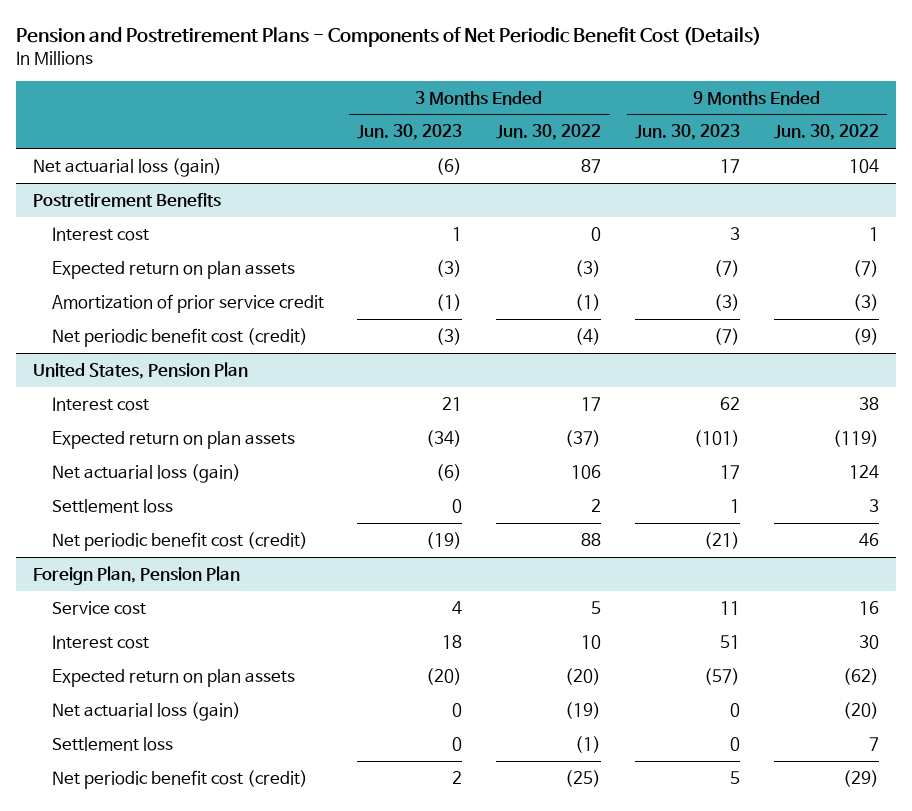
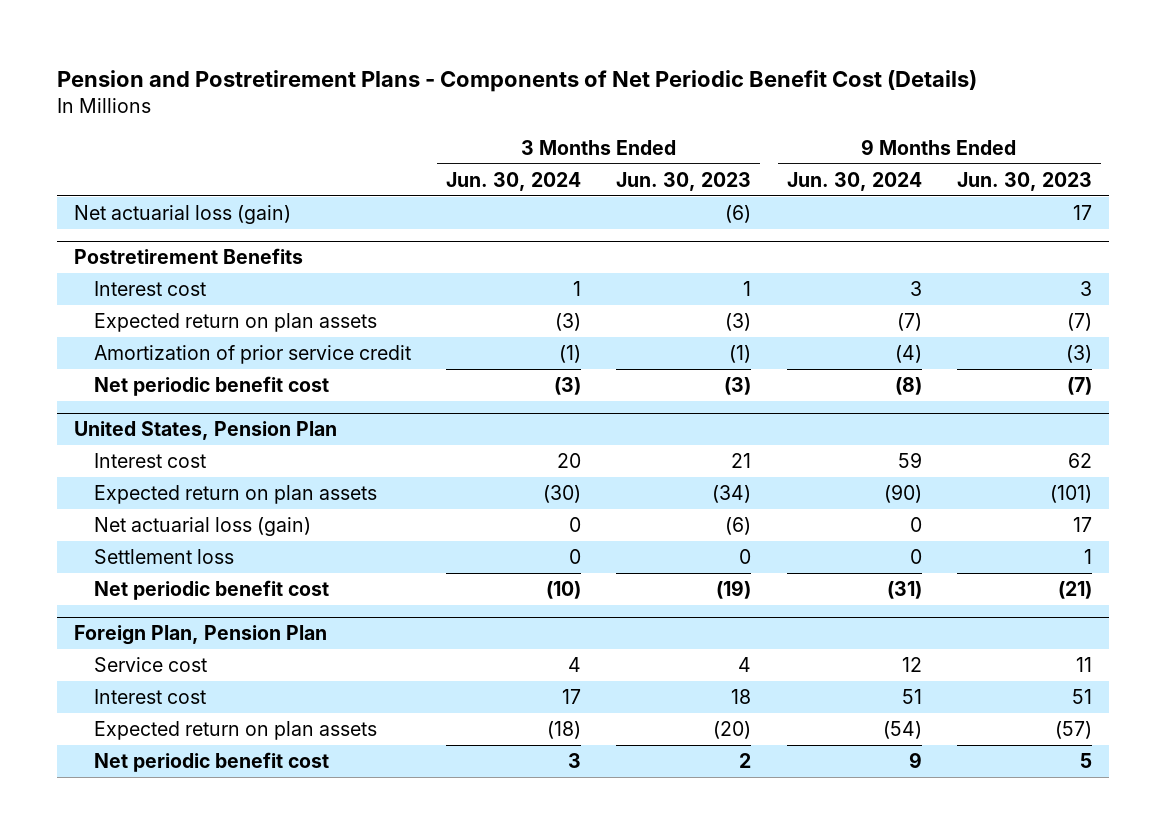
[496,124,602,141] Jun. 30, 2022 -> none
[773,124,879,141] Jun. 30, 2022 -> none
none -> [446,171,582,191] Jun. 30, 2024
none -> [786,171,922,191] Jun. 30, 2024
[51,327,308,347] Net periodic benefit cost (credit) -> [93,375,329,396] Net periodic benefit cost
[51,531,308,551] Net periodic benefit cost (credit) -> [93,579,329,600] Net periodic benefit cost
[51,701,241,721] Net actuarial loss (gain) -> none
[51,736,173,751] Settlement loss -> none
[51,769,308,789] Net periodic benefit cost (credit) -> [93,751,329,772] Net periodic benefit cost

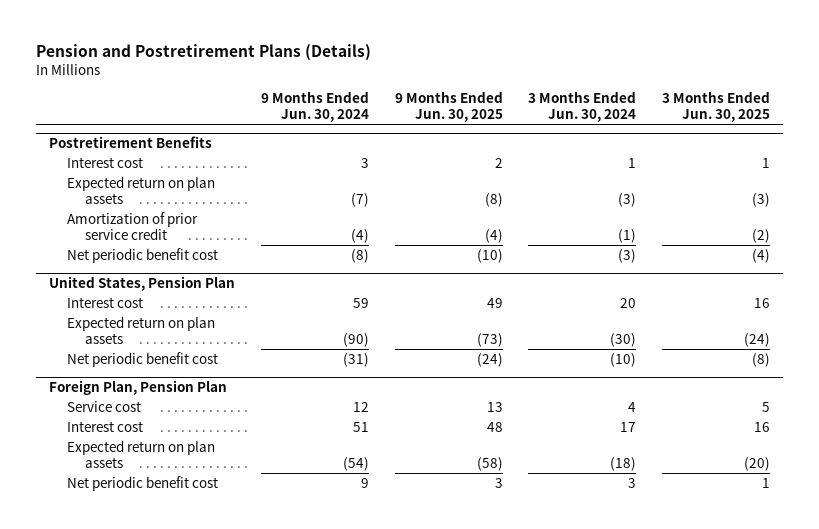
[56,69,977,92] Pension and Postretirement Plans - Components of Net Periodic Benefit Cost (Details) -> [36,43,372,61] Pension and Postretirement Plans (Details)
[616,171,752,191] Jun. 30, 2023 -> none
[956,171,1092,191] Jun. 30, 2023 -> none
none -> [394,91,503,123] 9 Months Ended Jun. 30, 2025
none -> [662,91,771,123] 3 Months Ended Jun. 30, 2025
[74,204,292,224] Net actuarial loss (gain) -> none
[93,516,311,536] Net actuarial loss (gain) -> none
[93,548,234,564] Settlement loss -> none

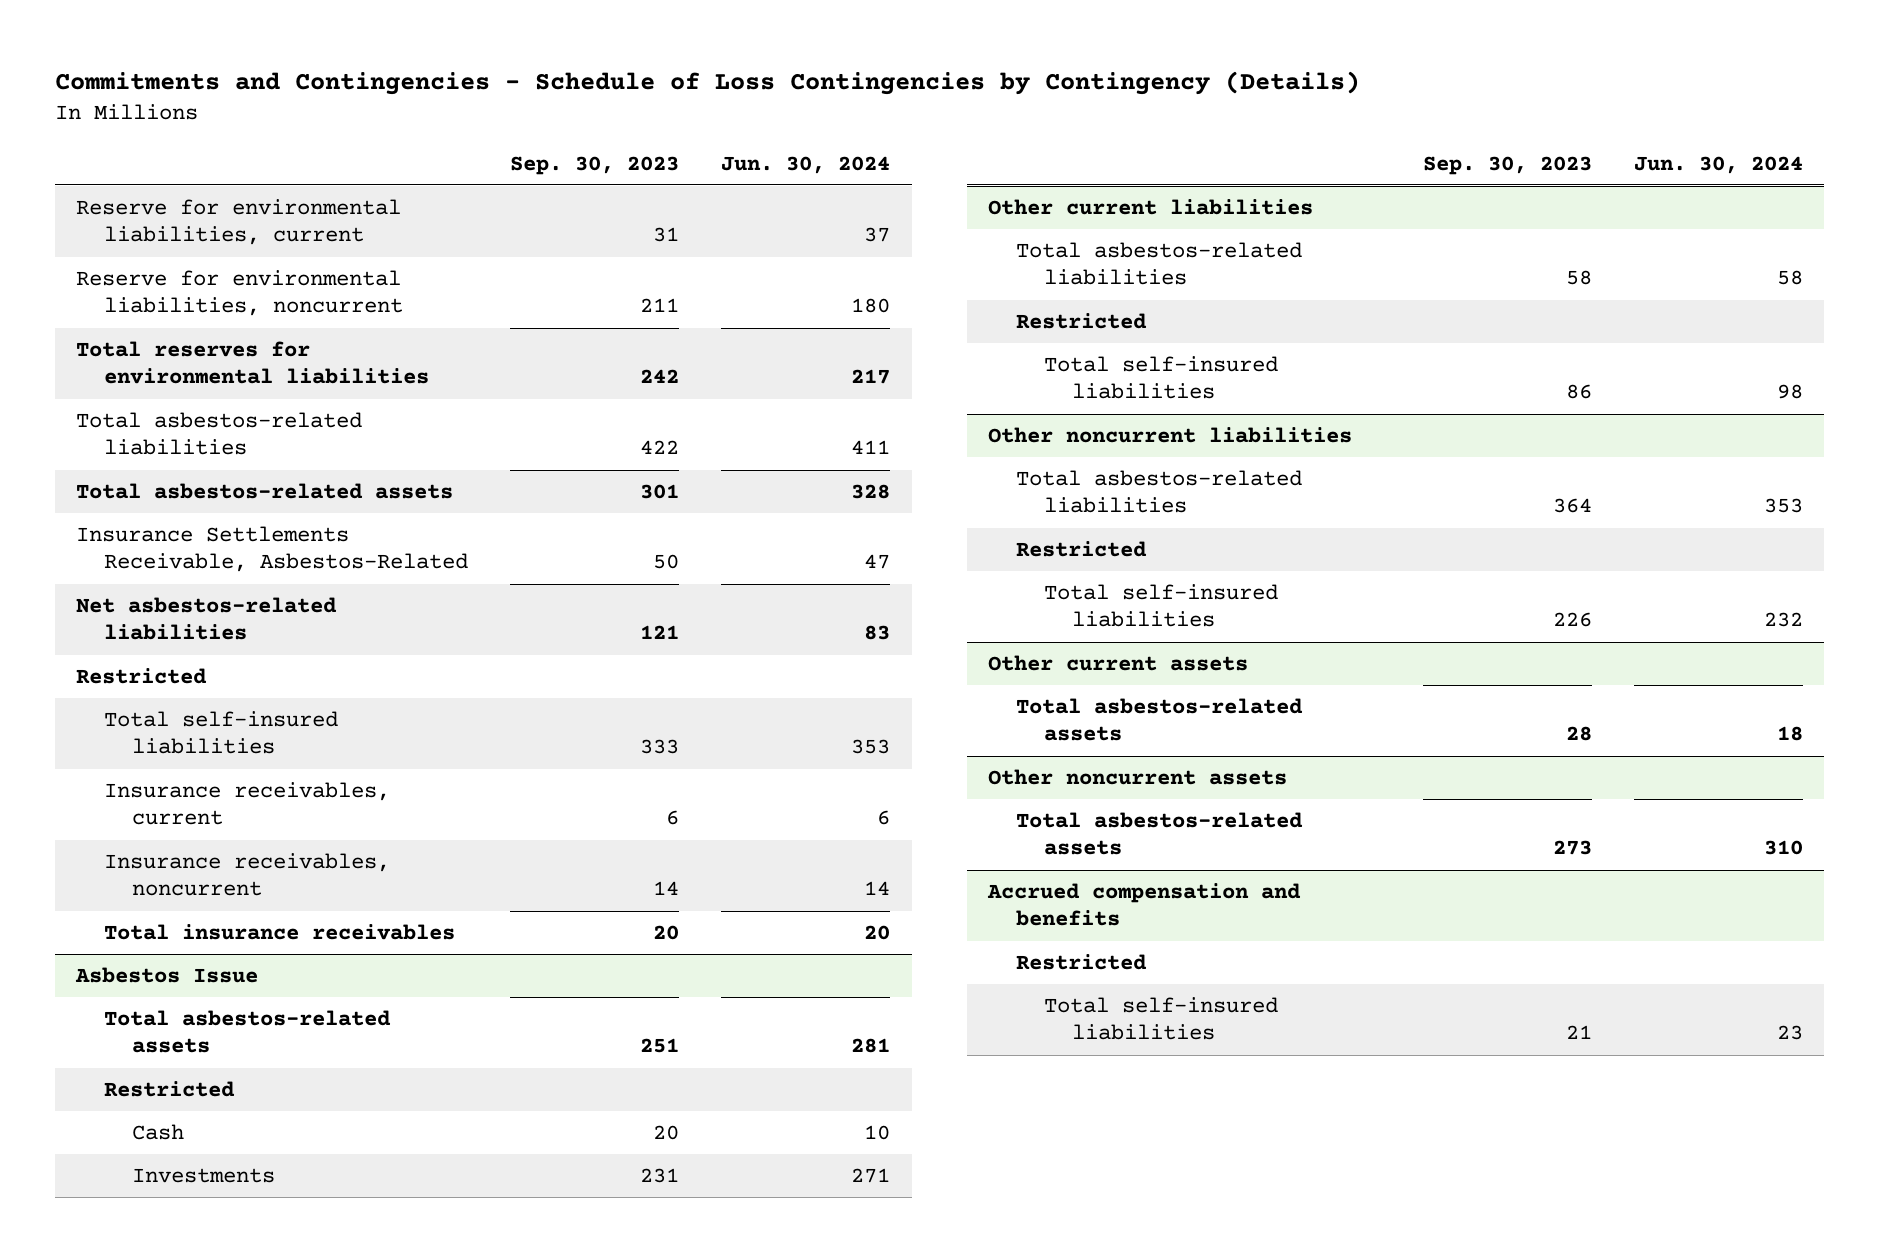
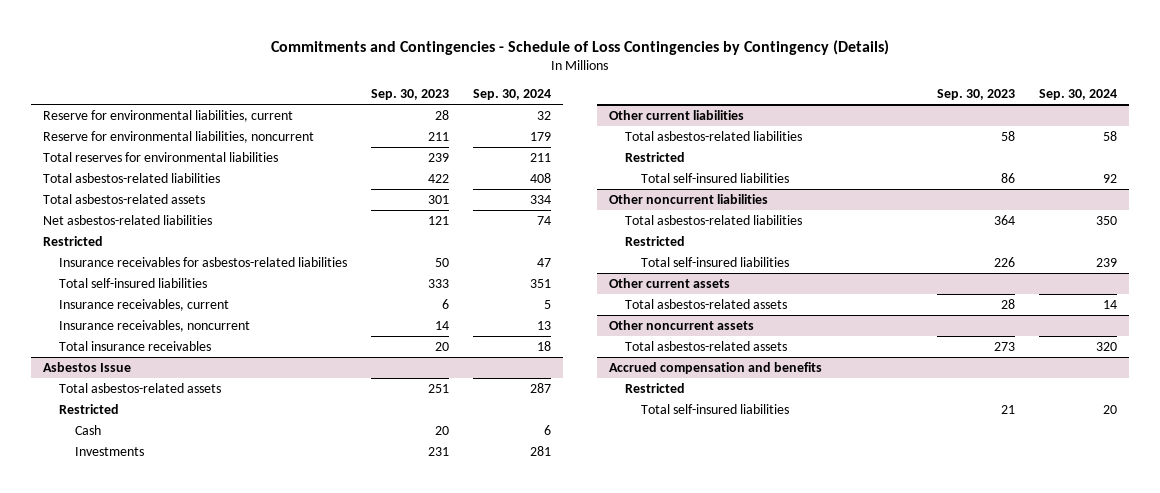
[721,155,891,174] Jun. 30, 2024 -> none
none -> [473,89,552,101] Sep. 30, 2024
[653,227,680,243] 31 -> [434,109,449,120] 28
[640,369,680,384] 242 -> [427,152,449,162] 239
[75,526,468,573] Insurance Settlements Receivable, Asbestos-Related -> none
none -> [58,256,347,267] Insurance receivables for asbestos-related liabilities

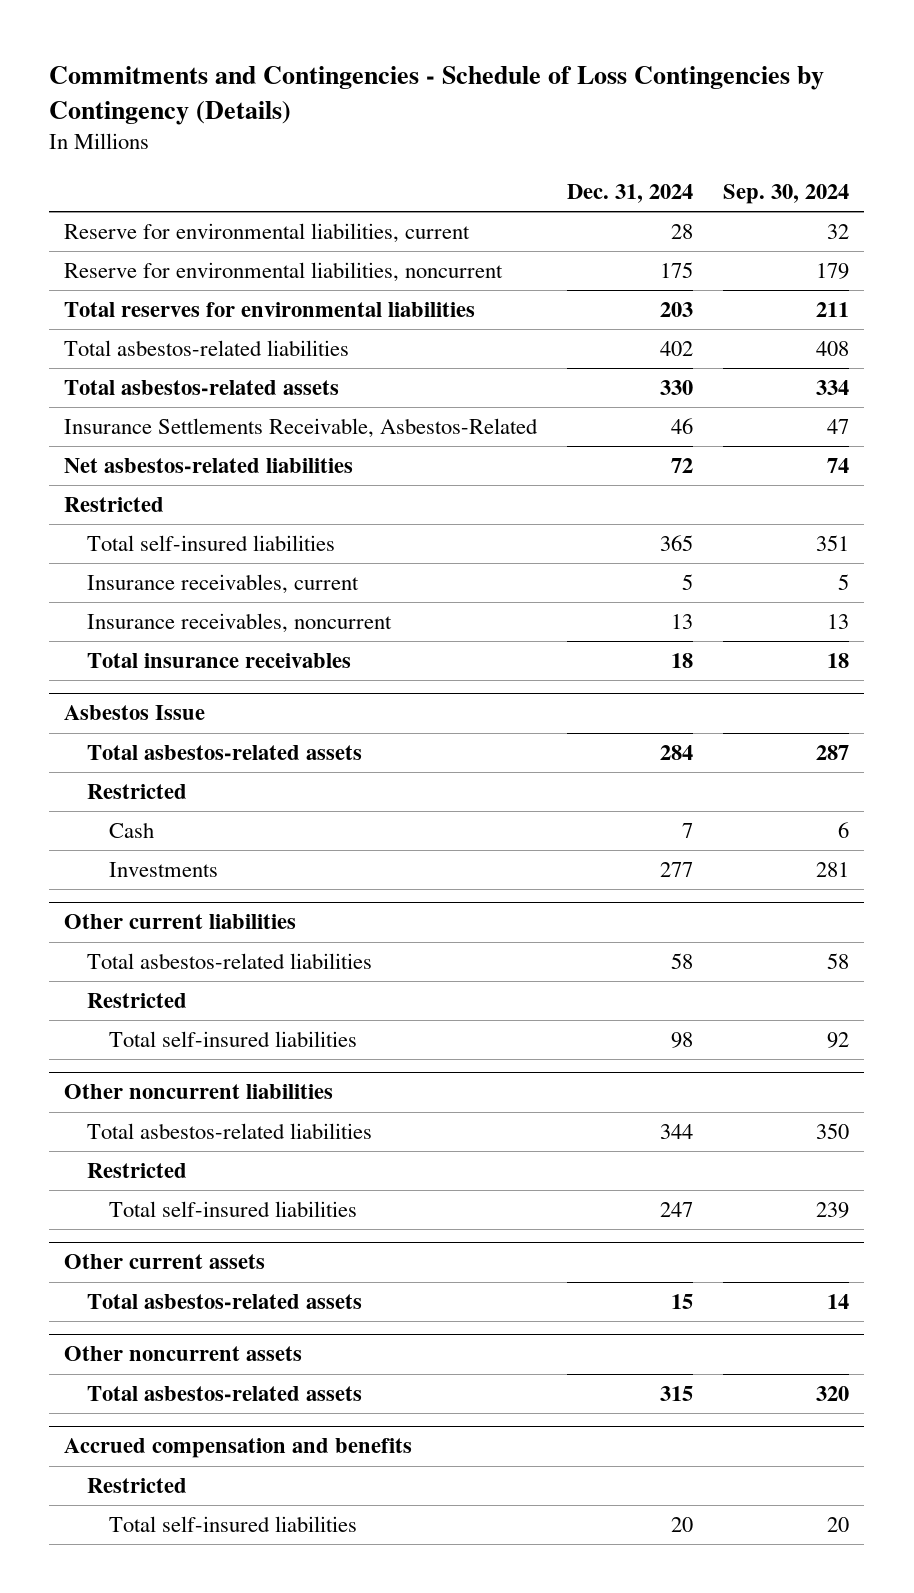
[370,89,449,101] Sep. 30, 2023 -> none
none -> [567,183,694,203] Dec. 31, 2024
none -> [64,418,539,439] Insurance Settlements Receivable, Asbestos-Related
[58,256,347,267] Insurance receivables for asbestos-related liabilities -> none

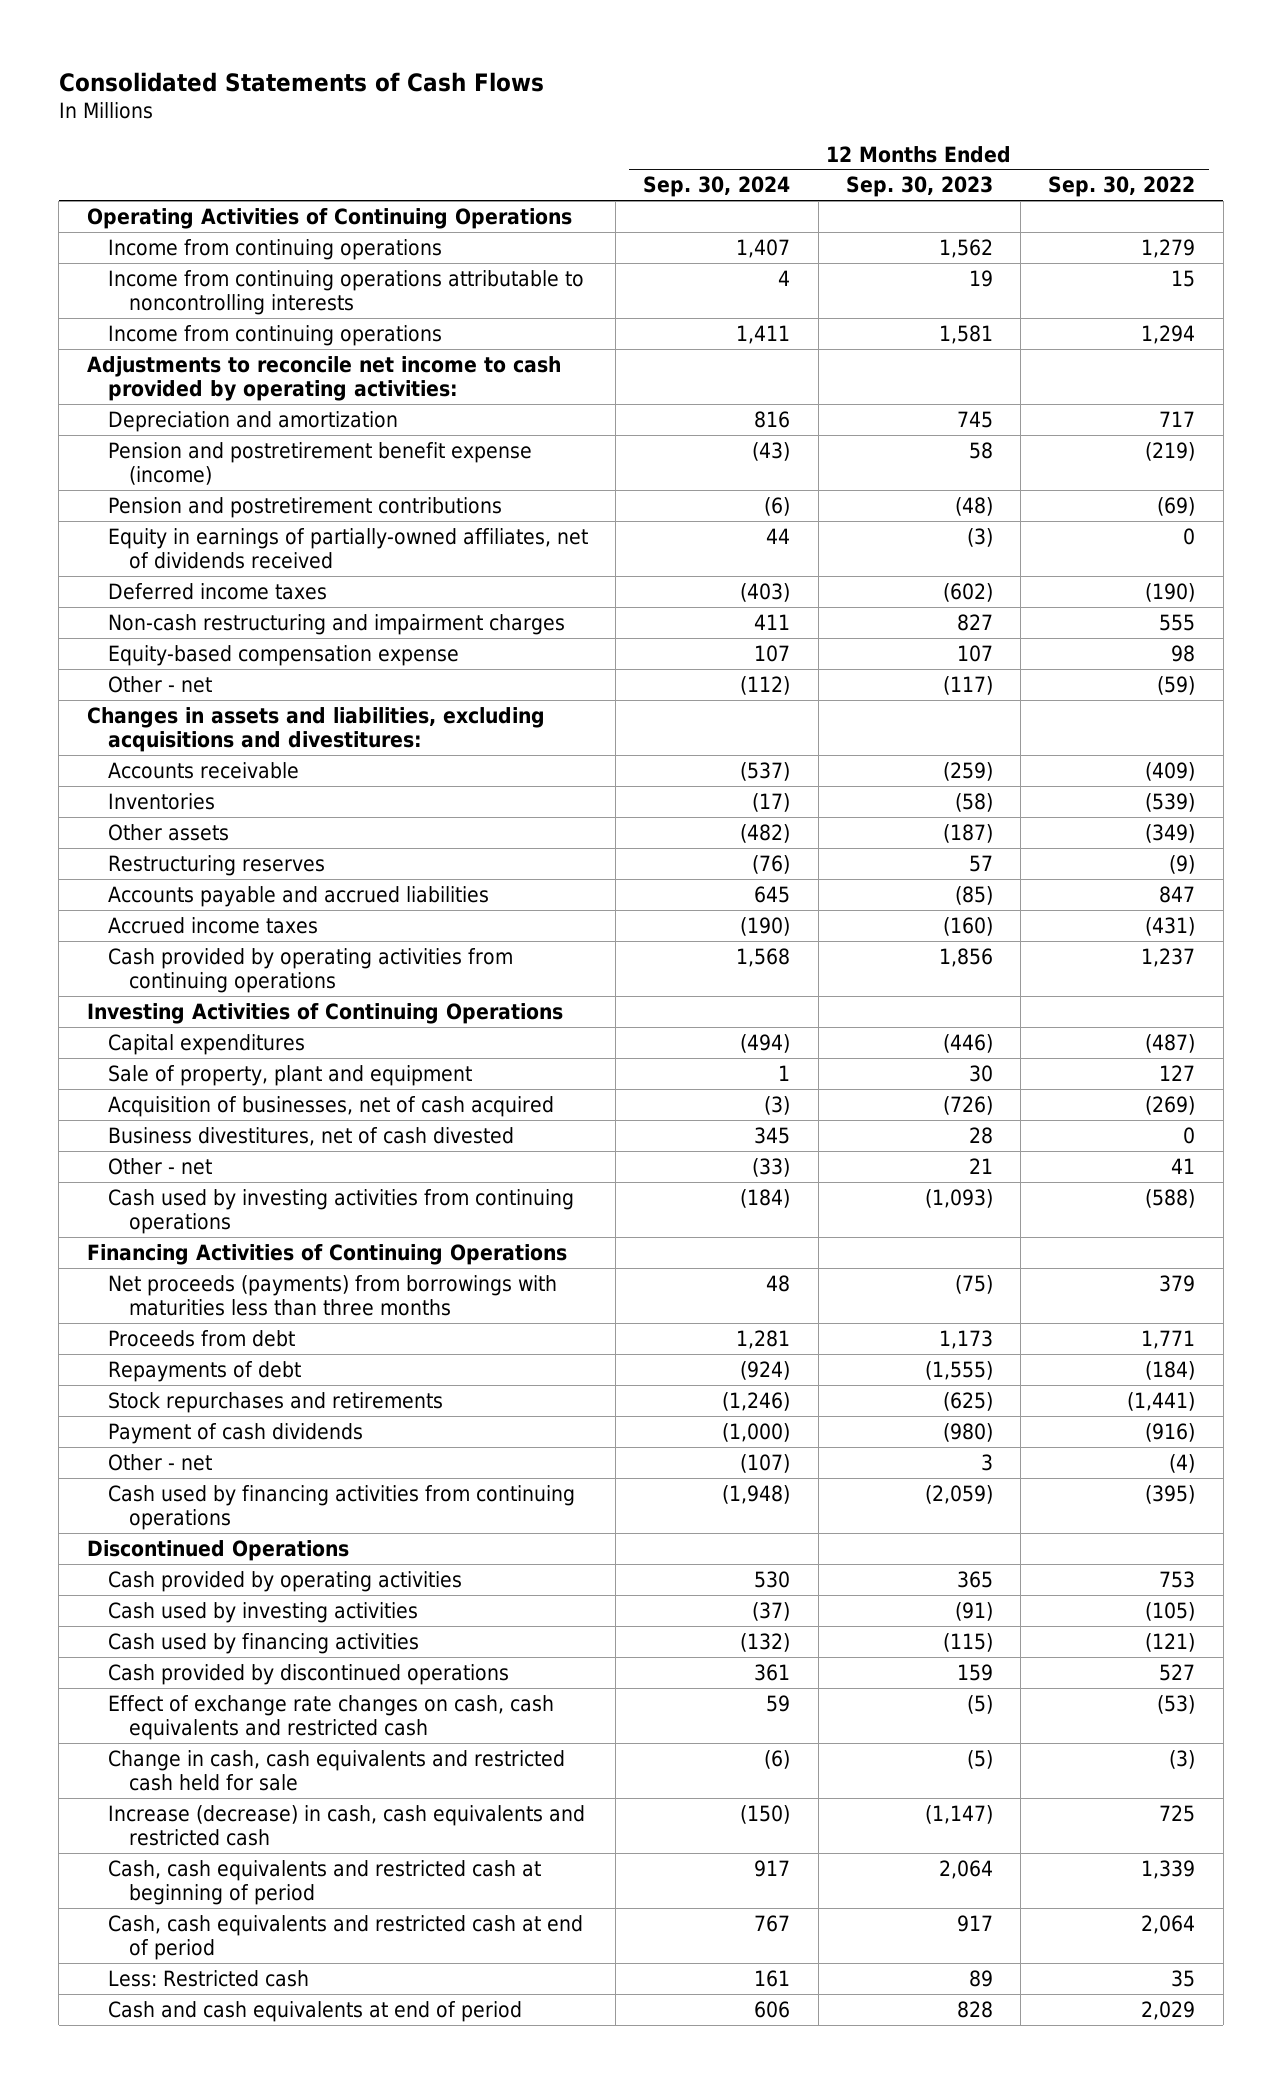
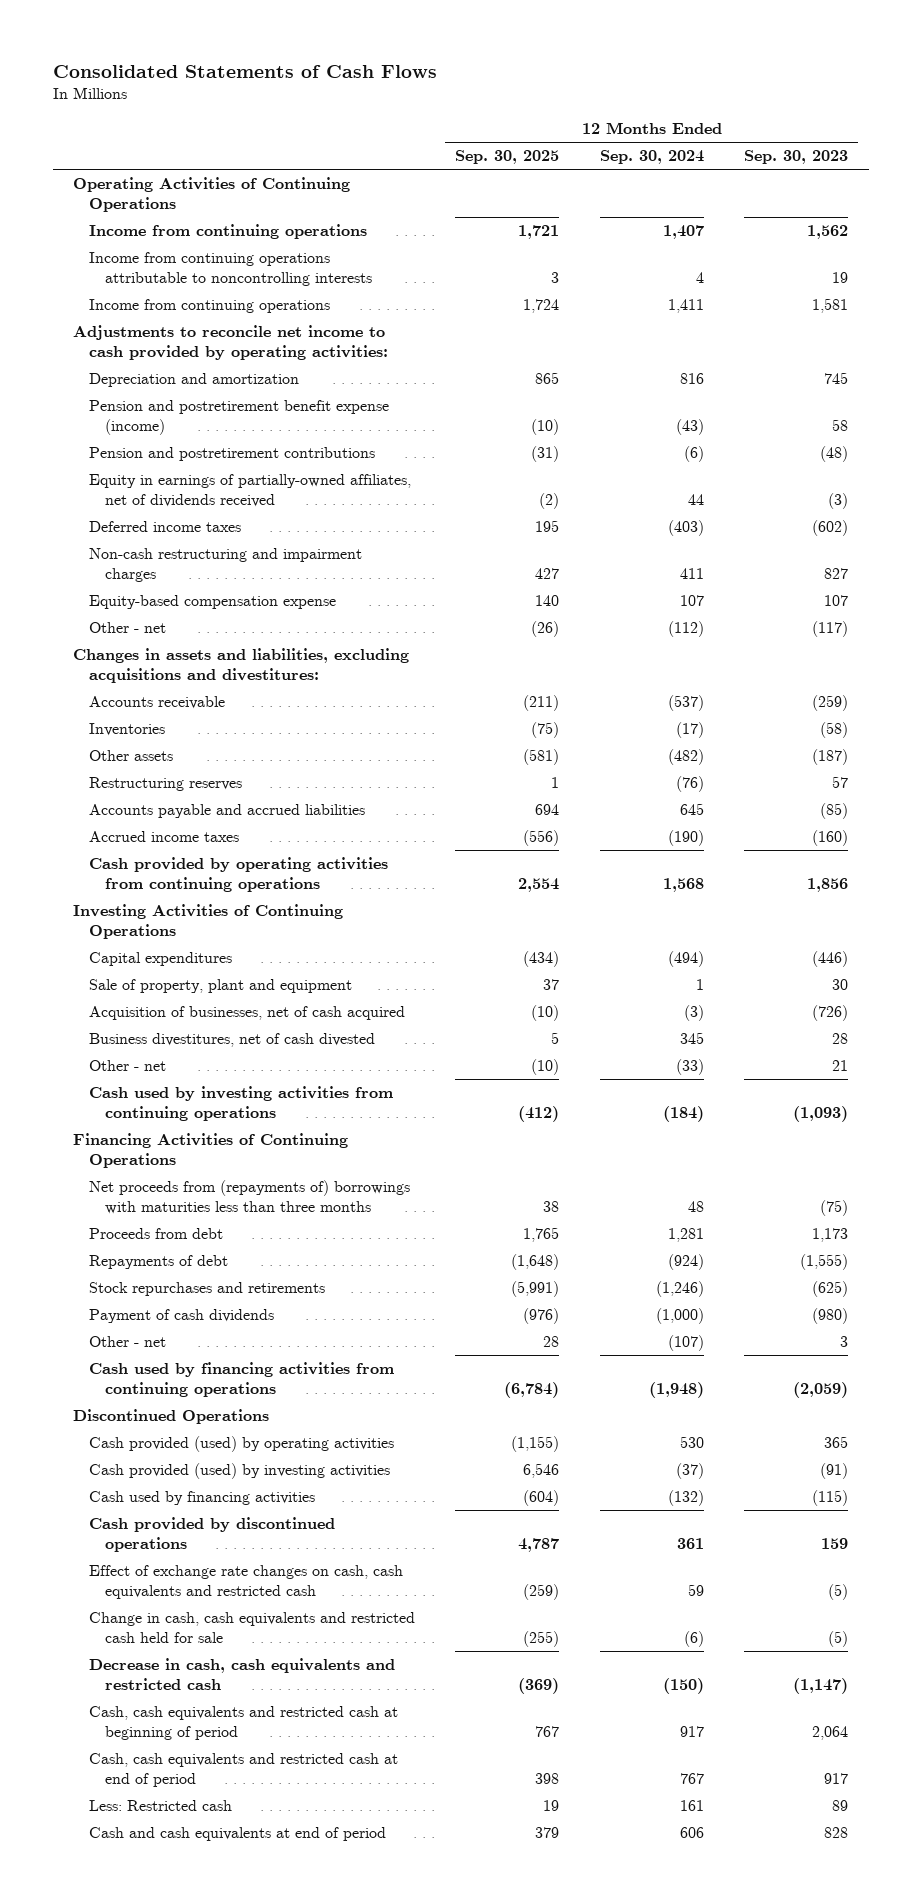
[1048,176,1196,198] Sep. 30, 2022 -> none
none -> [455,150,560,165] Sep. 30, 2025
[107,1274,557,1317] Net proceeds (payments) from borrowings with maturities less than three months -> [88,1180,410,1215] Net proceeds from (repayments of) borrowings with maturities less than three months
[107,1570,462,1592] Cash provided by operating activities -> [88,1436,394,1453] Cash provided (used) by operating activities
[107,1601,418,1623] Cash used by investing activities -> [88,1463,390,1480] Cash provided (used) by investing activities
[107,1804,585,1847] Increase (decrease) in cash, cash equivalents and restricted cash -> [88,1658,395,1691] Decrease in cash, cash equivalents and restricted cash

